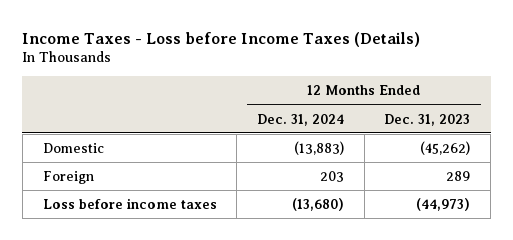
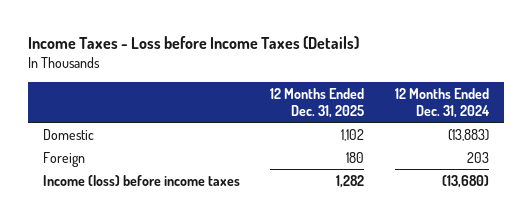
[384,113,471,126] Dec. 31, 2023 -> none
none -> [270,88,365,118] 12 Months Ended Dec. 31, 2025
[42,197,217,209] Loss before income taxes -> [42,174,240,186] Income (loss) before income taxes

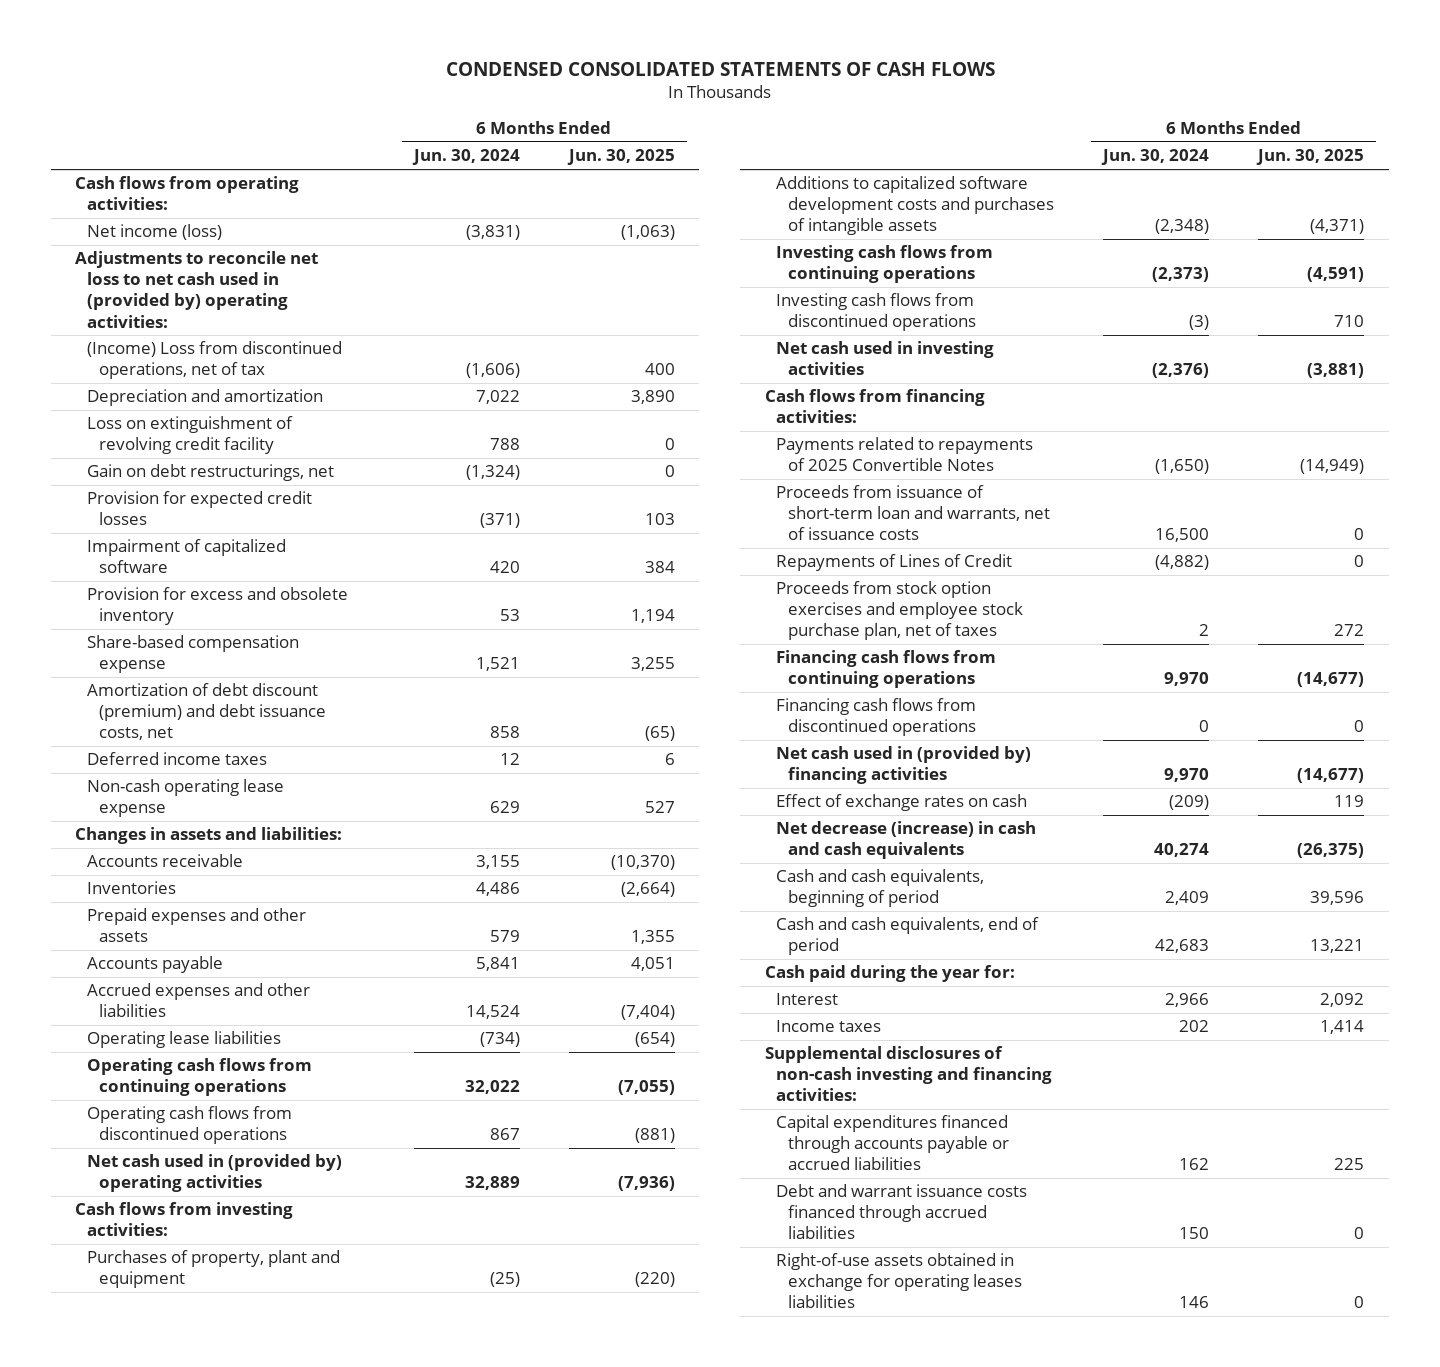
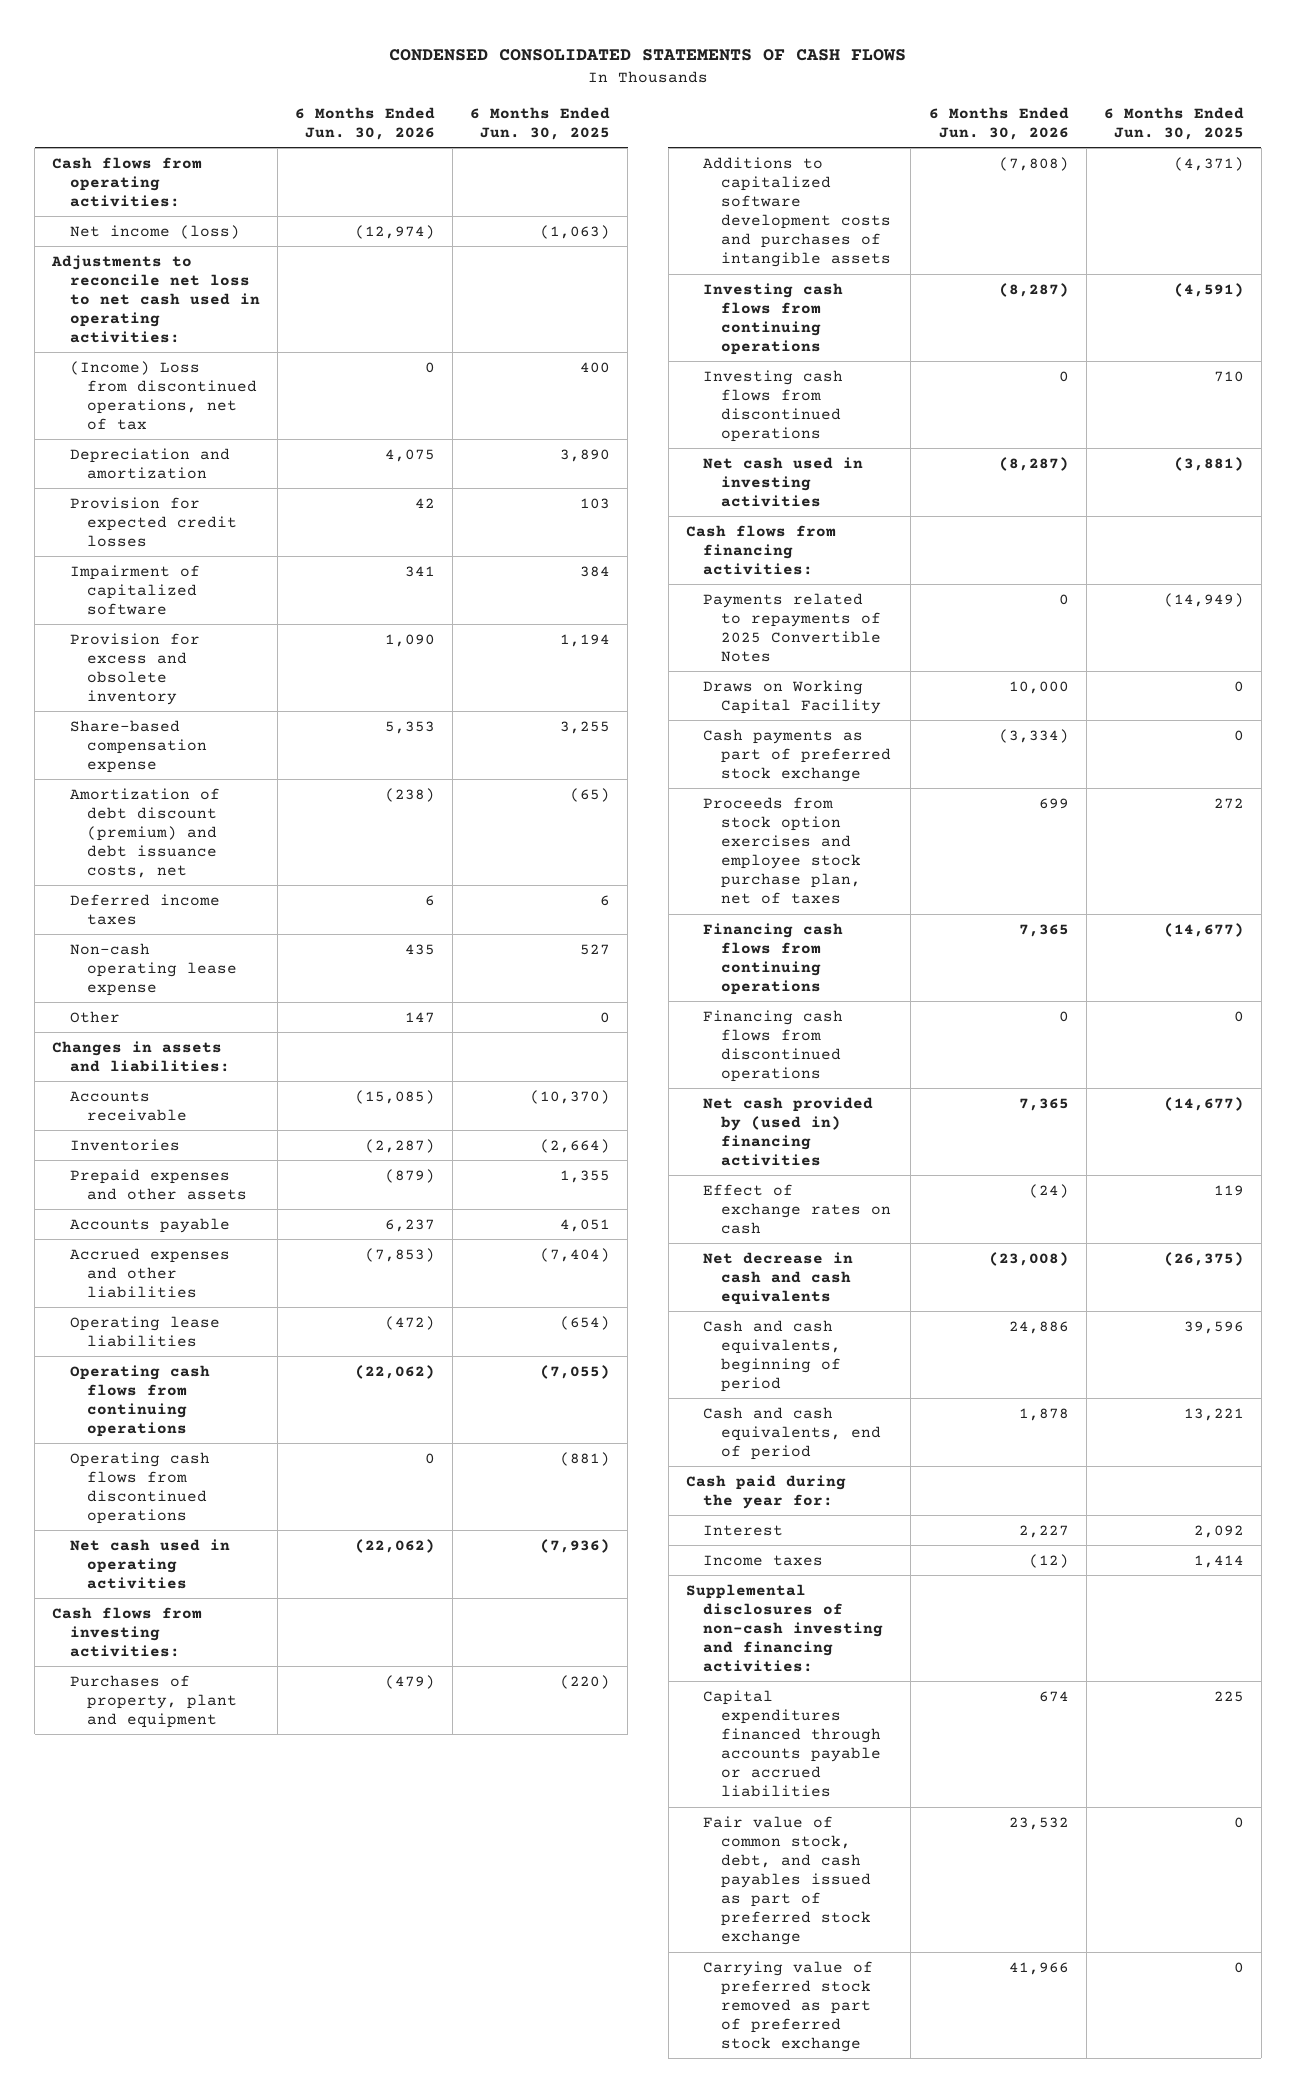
[411,149,520,166] Jun. 30, 2024 -> none
none -> [294,106,435,140] 6 Months Ended Jun. 30, 2026
[75,251,319,328] Adjustments to reconcile net loss to net cash used in (provided by) operating activities: -> [51,254,260,344] Adjustments to reconcile net loss to net cash used in operating activities:
[87,416,294,455] Loss on extinguishment of revolving credit facility -> none
[87,464,335,482] Gain on debt restructurings, net -> none
none -> [69,1010,120,1023] Other
[87,1154,343,1193] Net cash used in (provided by) operating activities -> [69,1538,230,1589] Net cash used in operating activities
[776,485,1051,541] Proceeds from issuance of short-term loan and warrants, net of issuance costs -> none
[776,554,1013,572] Repayments of Lines of Credit -> none
none -> [703,679,881,714] Draws on Working Capital Facility
none -> [703,728,891,782] Cash payments as part of preferred stock exchange
[776,746,1032,785] Net cash used in (provided by) financing activities -> [703,1096,874,1166] Net cash provided by (used in) financing activities
[776,821,1037,860] Net decrease (increase) in cash and cash equivalents -> [703,1251,854,1305] Net decrease in cash and cash equivalents
[776,1184,1028,1240] Debt and warrant issuance costs financed through accrued liabilities -> none
[776,1253,1023,1309] Right-of-use assets obtained in exchange for operating leases liabilities -> none
none -> [703,1815,871,1946] Fair value of common stock, debt, and cash payables issued as part of preferred stock exchange
none -> [703,1960,874,2053] Carrying value of preferred stock removed as part of preferred stock exchange

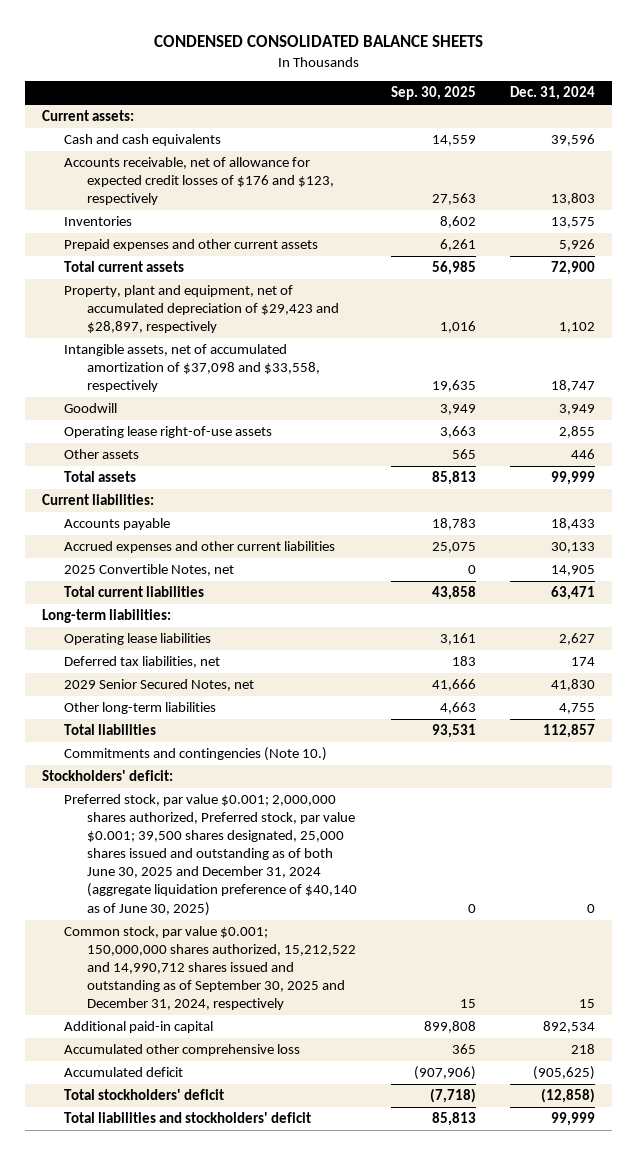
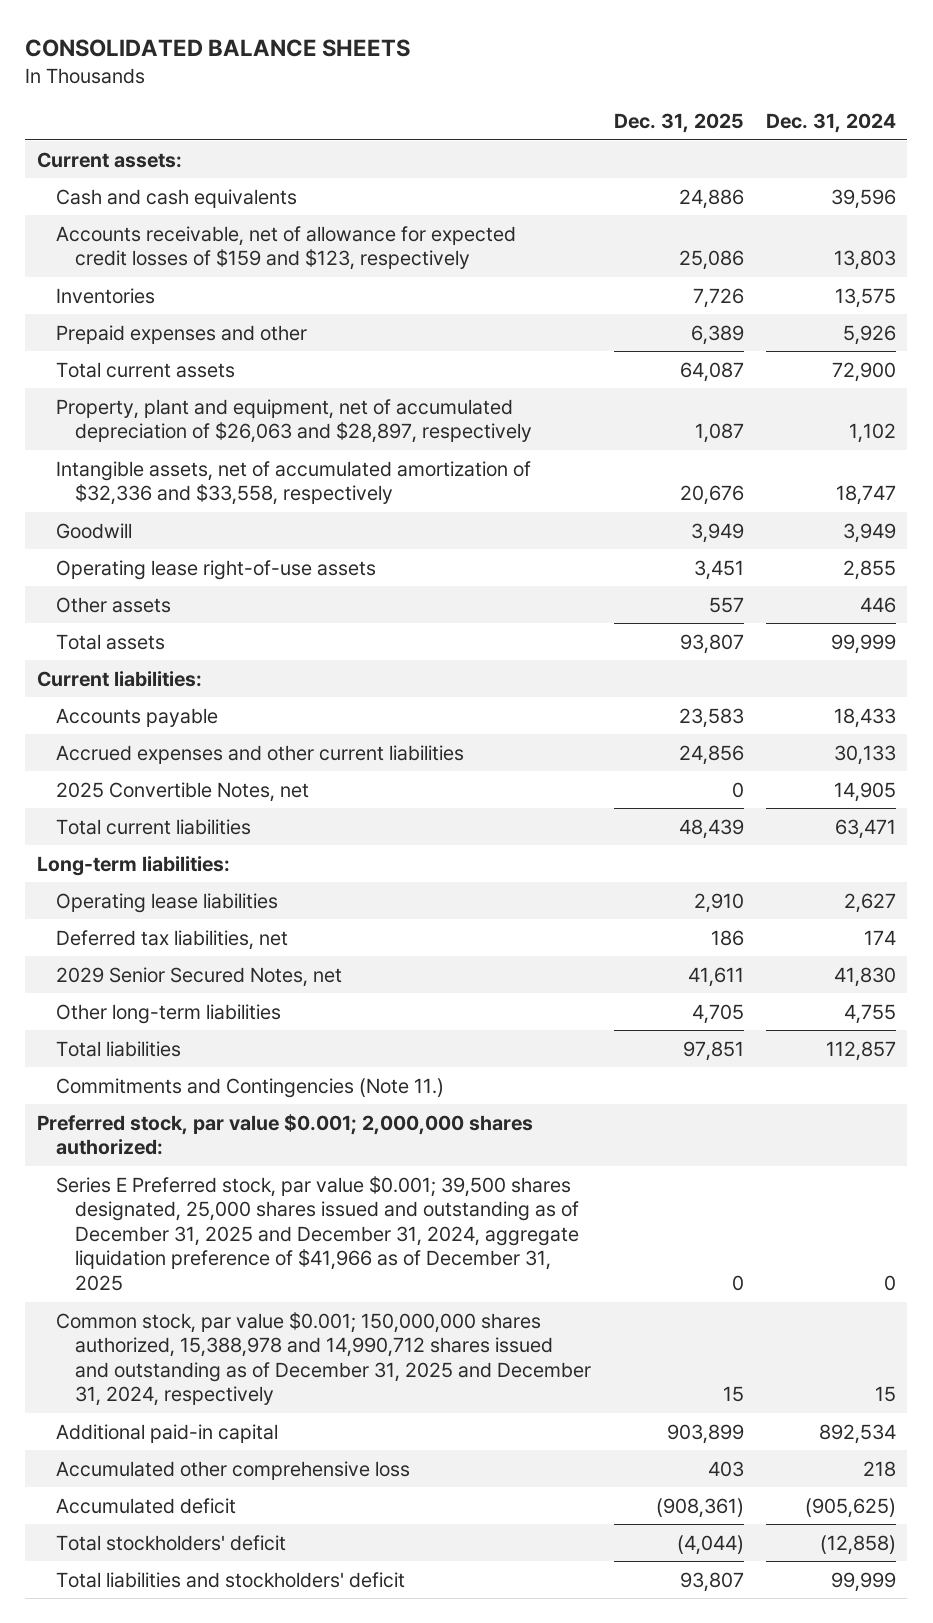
[153,35,483,48] CONDENSED CONSOLIDATED BALANCE SHEETS -> [25,39,411,58] CONSOLIDATED BALANCE SHEETS
[390,86,476,101] Sep. 30, 2025 -> none
none -> [613,113,744,134] Dec. 31, 2025
[64,157,334,206] Accounts receivable, net of allowance for expected credit losses of $176 and $123, respectively -> [56,225,517,271] Accounts receivable, net of allowance for expected credit losses of $159 and $123, respectively
[64,239,319,252] Prepaid expenses and other current assets -> [56,324,308,344] Prepaid expenses and other
[64,285,339,334] Property, plant and equipment, net of accumulated depreciation of $29,423 and $28,897, respectively -> [56,398,533,444] Property, plant and equipment, net of accumulated depreciation of $26,063 and $28,897, respectively
[64,344,320,393] Intangible assets, net of accumulated amortization of $37,098 and $33,558, respectively -> [56,460,532,506] Intangible assets, net of accumulated amortization of $32,336 and $33,558, respectively
[42,770,174,782] Stockholders' deficit: -> none
[64,747,328,762] Commitments and contingencies (Note 10.) -> [56,1077,445,1098] Commitments and Contingencies (Note 11.)
none -> [36,1113,533,1156] Preferred stock, par value $0.001; 2,000,000 shares authorized:
[64,794,357,916] Preferred stock, par value $0.001; 2,000,000 shares authorized, Preferred stock, par value $0.001; 39,500 shares designated, 25,000 shares issued and outstanding as of both June 30, 2025 and December 31, 2024 (aggregate liquidation preference of $40,140 as of June 30, 2025) -> [56,1175,580,1291] Series E Preferred stock, par value $0.001; 39,500 shares designated, 25,000 shares issued and outstanding as of December 31, 2025 and December 31, 2024, aggregate liquidation preference of $41,966 as of December 31, 2025
[64,926,356,1011] Common stock, par value $0.001; 150,000,000 shares authorized, 15,212,522 and 14,990,712 shares issued and outstanding as of September 30, 2025 and December 31, 2024, respectively -> [56,1311,592,1407] Common stock, par value $0.001; 150,000,000 shares authorized, 15,388,978 and 14,990,712 shares issued and outstanding as of December 31, 2025 and December 31, 2024, respectively

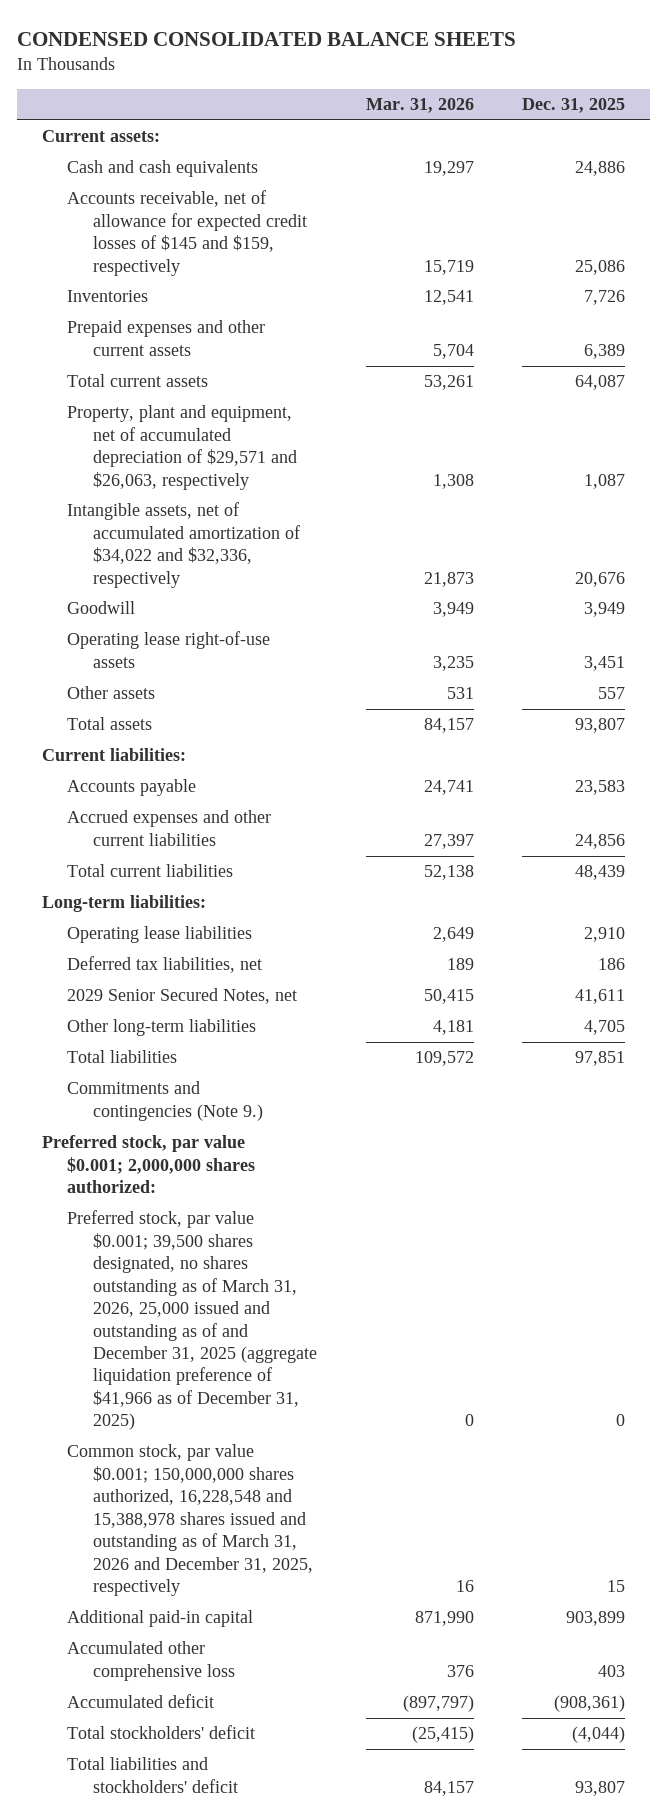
[25,39,411,58] CONSOLIDATED BALANCE SHEETS -> [17,31,517,46] CONDENSED CONSOLIDATED BALANCE SHEETS
[766,113,897,134] Dec. 31, 2024 -> none
none -> [365,98,474,114] Mar. 31, 2026
[56,225,517,271] Accounts receivable, net of allowance for expected credit losses of $159 and $123, respectively -> [67,190,307,276] Accounts receivable, net of allowance for expected credit losses of $145 and $159, respectively
[56,324,308,344] Prepaid expenses and other -> [67,320,266,356] Prepaid expenses and other current assets
[56,398,533,444] Property, plant and equipment, net of accumulated depreciation of $26,063 and $28,897, respectively -> [67,405,297,490] Property, plant and equipment, net of accumulated depreciation of $29,571 and $26,063, respectively
[56,460,532,506] Intangible assets, net of accumulated amortization of $32,336 and $33,558, respectively -> [67,502,300,588] Intangible assets, net of accumulated amortization of $34,022 and $32,336, respectively
[56,781,310,802] 2025 Convertible Notes, net -> none
[56,1077,445,1098] Commitments and Contingencies (Note 11.) -> [67,1081,263,1121] Commitments and contingencies (Note 9.)
[56,1175,580,1291] Series E Preferred stock, par value $0.001; 39,500 shares designated, 25,000 shares issued and outstanding as of December 31, 2025 and December 31, 2024, aggregate liquidation preference of $41,966 as of December 31, 2025 -> [67,1210,317,1431] Preferred stock, par value $0.001; 39,500 shares designated, no shares outstanding as of March 31, 2026, 25,000 issued and outstanding as of and December 31, 2025 (aggregate liquidation preference of $41,966 as of December 31, 2025)
[56,1311,592,1407] Common stock, par value $0.001; 150,000,000 shares authorized, 15,388,978 and 14,990,712 shares issued and outstanding as of December 31, 2025 and December 31, 2024, respectively -> [67,1444,313,1597] Common stock, par value $0.001; 150,000,000 shares authorized, 16,228,548 and 15,388,978 shares issued and outstanding as of March 31, 2026 and December 31, 2025, respectively

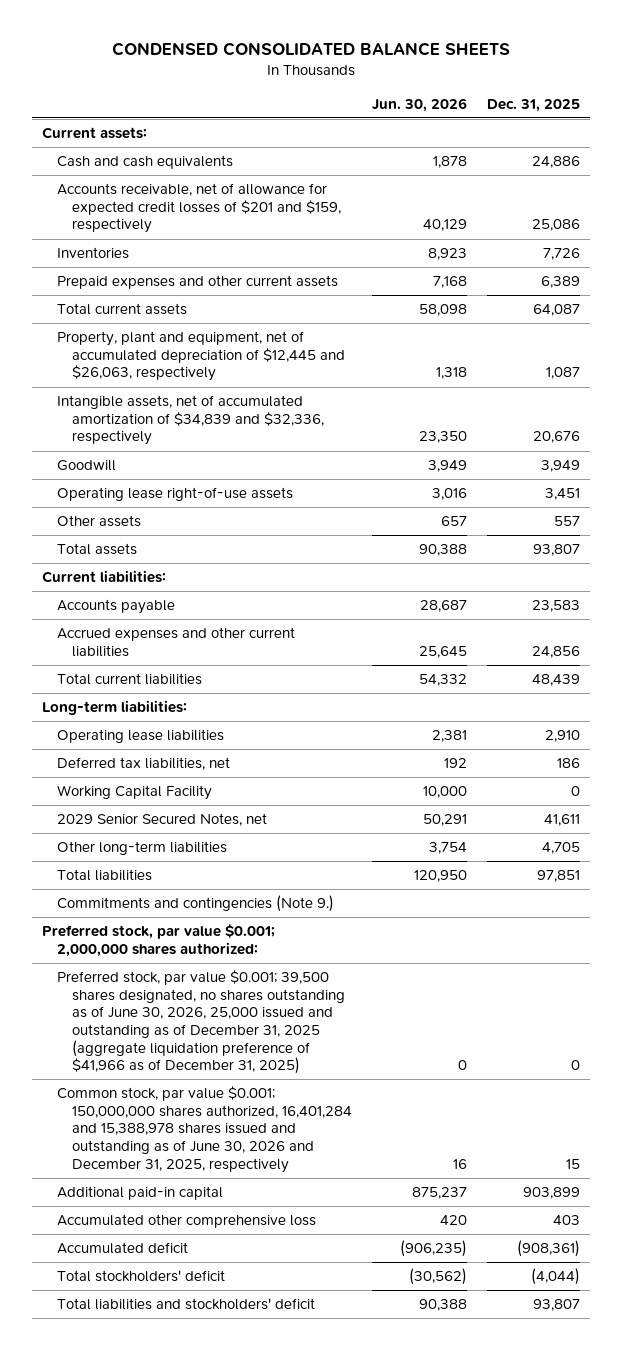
[365,98,474,114] Mar. 31, 2026 -> none
none -> [371,97,467,112] Jun. 30, 2026
[67,190,307,276] Accounts receivable, net of allowance for expected credit losses of $145 and $159, respectively -> [56,183,342,234] Accounts receivable, net of allowance for expected credit losses of $201 and $159, respectively
[67,405,297,490] Property, plant and equipment, net of accumulated depreciation of $29,571 and $26,063, respectively -> [56,331,346,382] Property, plant and equipment, net of accumulated depreciation of $12,445 and $26,063, respectively
[67,502,300,588] Intangible assets, net of accumulated amortization of $34,022 and $32,336, respectively -> [56,395,325,446] Intangible assets, net of accumulated amortization of $34,839 and $32,336, respectively
none -> [56,785,212,801] Working Capital Facility
[67,1210,317,1431] Preferred stock, par value $0.001; 39,500 shares designated, no shares outstanding as of March 31, 2026, 25,000 issued and outstanding as of and December 31, 2025 (aggregate liquidation preference of $41,966 as of December 31, 2025) -> [56,970,346,1075] Preferred stock, par value $0.001; 39,500 shares designated, no shares outstanding as of June 30, 2026, 25,000 issued and outstanding as of December 31, 2025 (aggregate liquidation preference of $41,966 as of December 31, 2025)
[67,1444,313,1597] Common stock, par value $0.001; 150,000,000 shares authorized, 16,228,548 and 15,388,978 shares issued and outstanding as of March 31, 2026 and December 31, 2025, respectively -> [56,1086,353,1173] Common stock, par value $0.001; 150,000,000 shares authorized, 16,401,284 and 15,388,978 shares issued and outstanding as of June 30, 2026 and December 31, 2025, respectively

